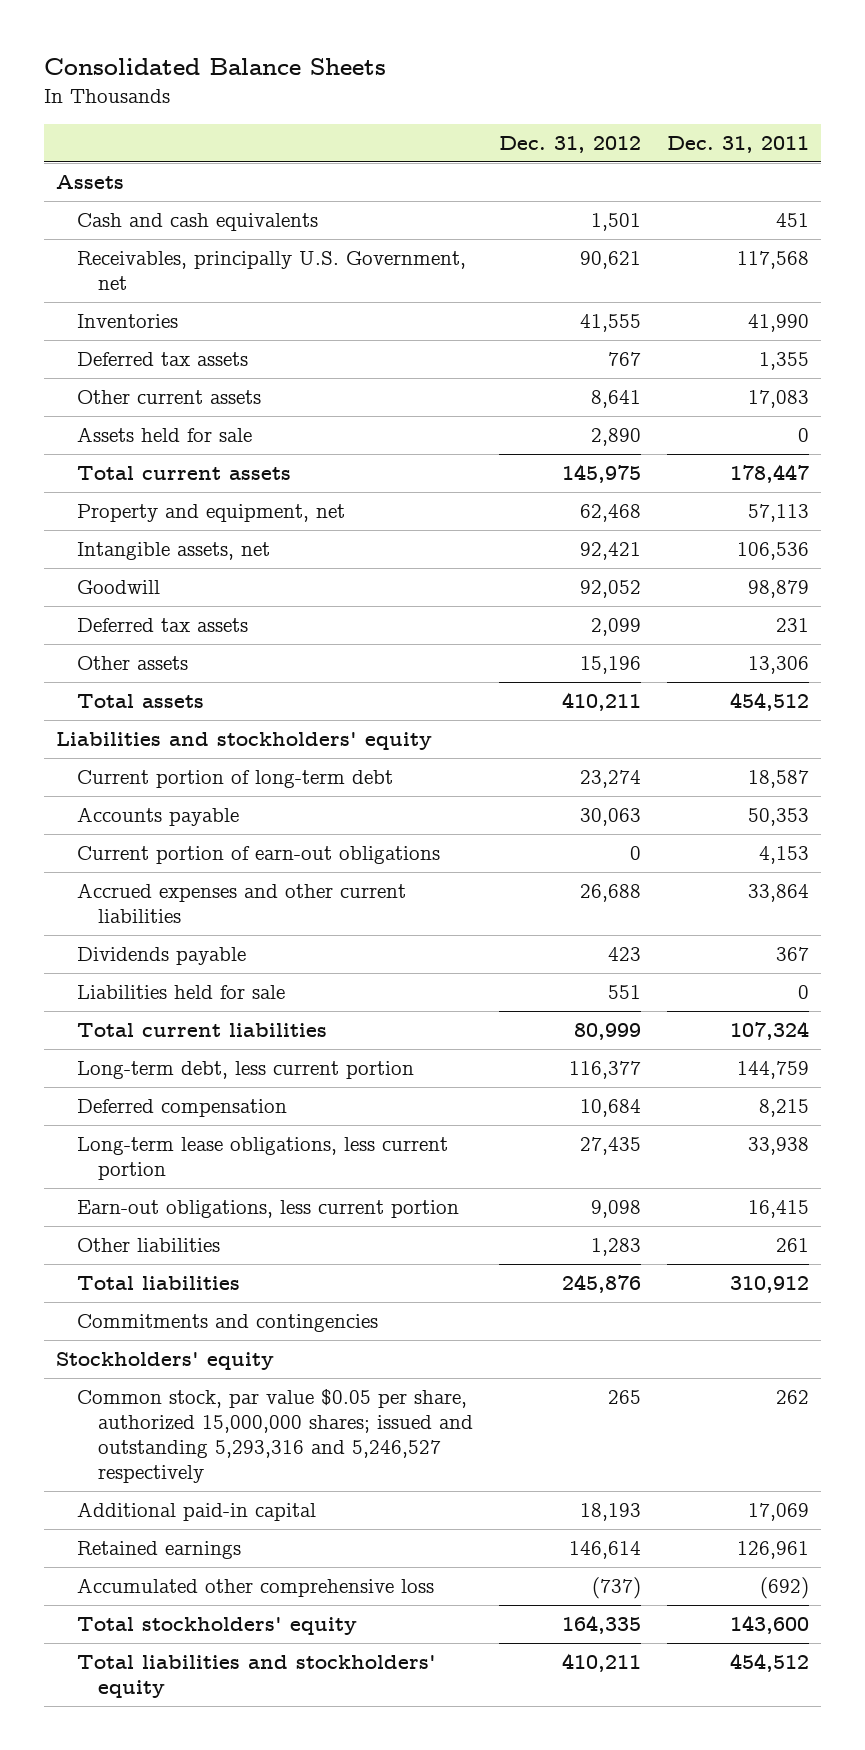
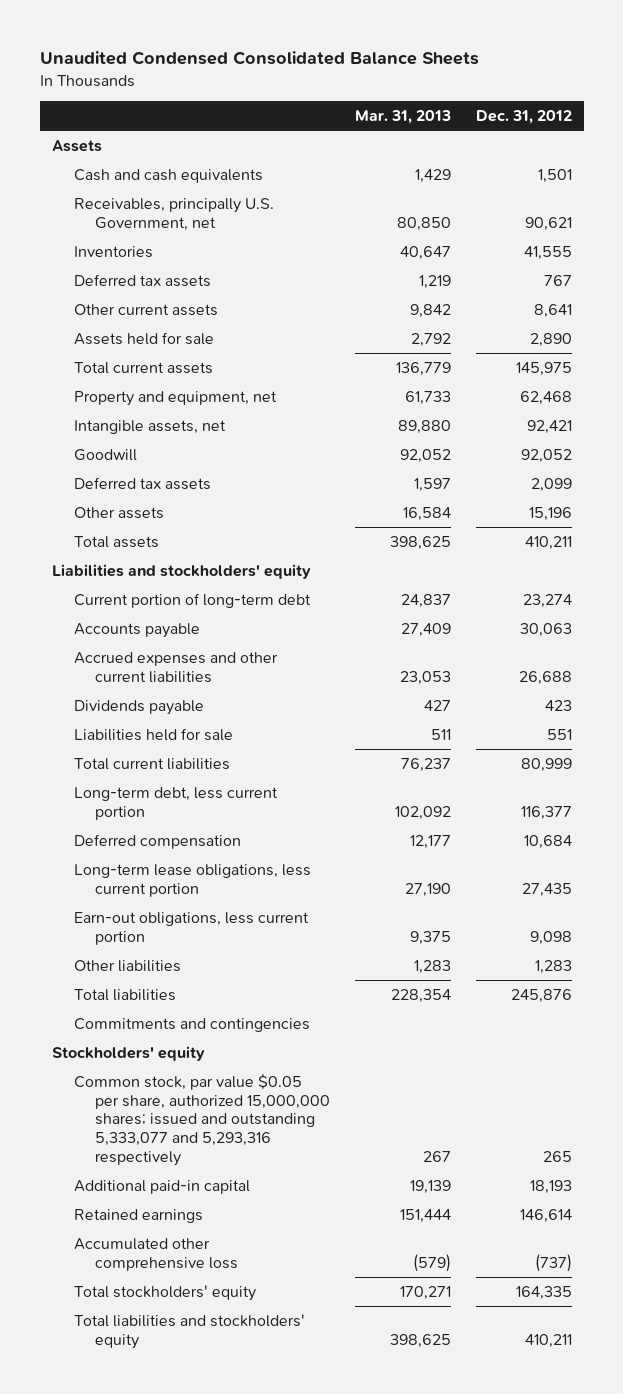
[43,58,386,76] Consolidated Balance Sheets -> [39,51,479,66] Unaudited Condensed Consolidated Balance Sheets
[666,135,809,153] Dec. 31, 2011 -> none
none -> [354,110,451,125] Mar. 31, 2013
[77,846,441,865] Current portion of earn-out obligations -> none
[77,1389,474,1484] Common stock, par value $0.05 per share, authorized 15,000,000 shares; issued and outstanding 5,293,316 and 5,246,527 respectively -> [73,1073,331,1166] Common stock, par value $0.05 per share, authorized 15,000,000 shares; issued and outstanding 5,333,077 and 5,293,316 respectively

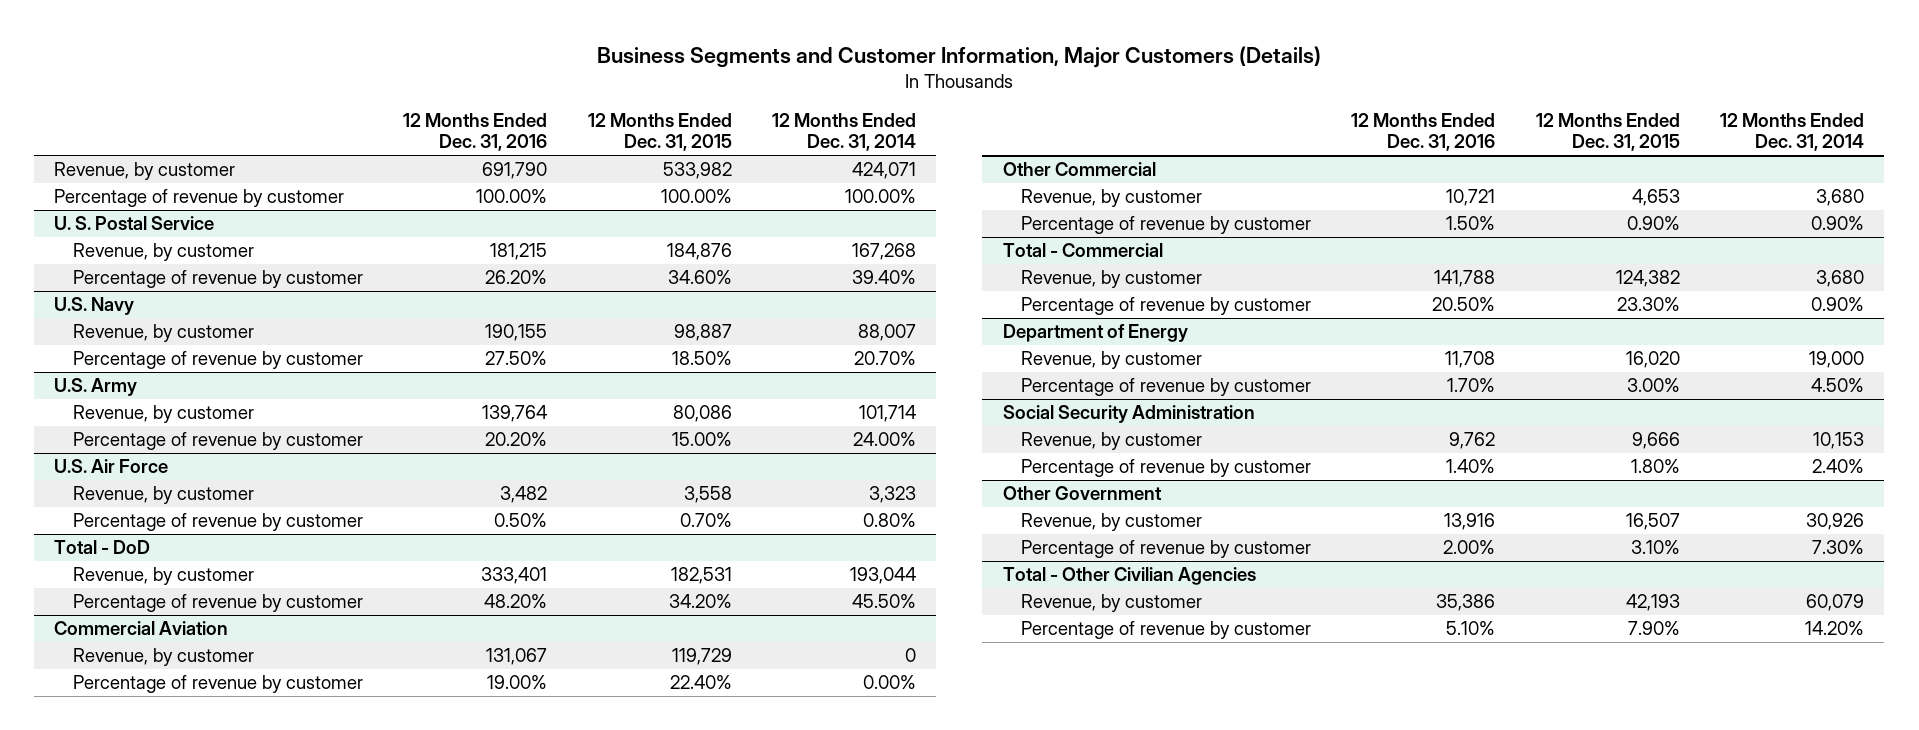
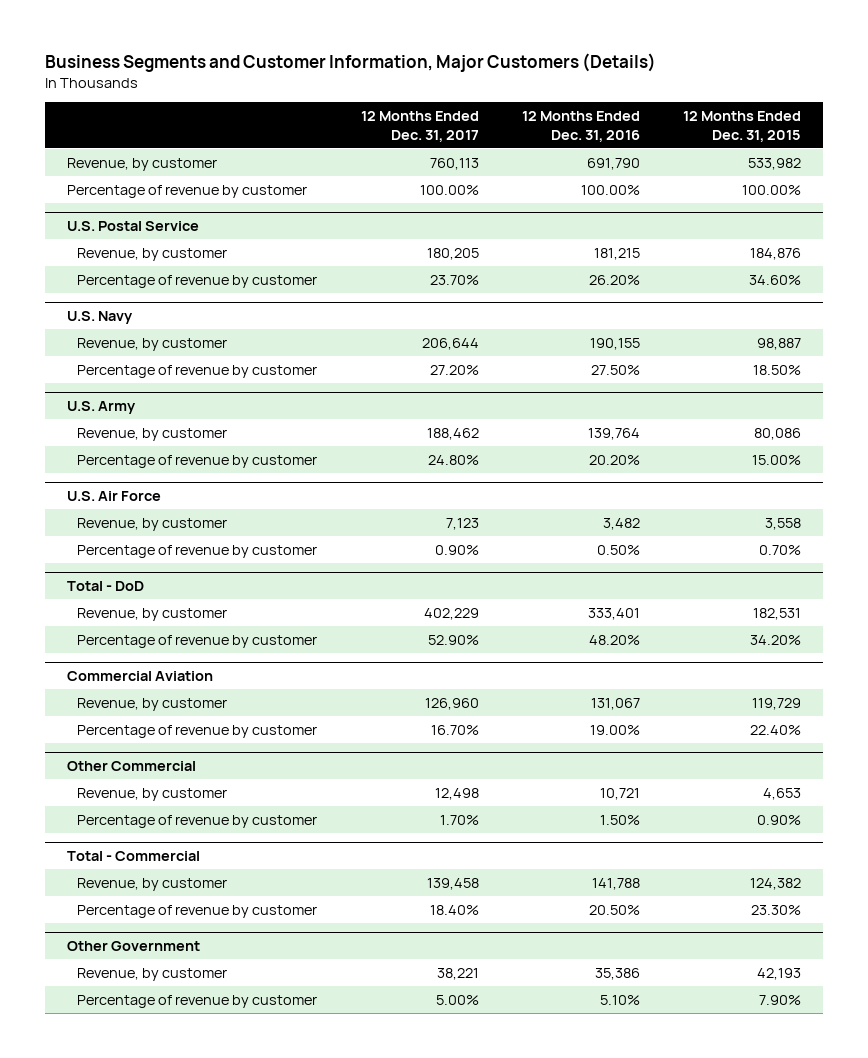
[771,112,916,152] 12 Months Ended Dec. 31, 2014 -> none
none -> [360,110,479,142] 12 Months Ended Dec. 31, 2017
[54,216,215,231] U. S. Postal Service -> [66,221,199,232] U.S. Postal Service
[1002,324,1188,343] Department of Energy -> none
[1020,351,1202,370] Revenue, by customer -> none
[1020,378,1311,397] Percentage of revenue by customer -> none
[1002,405,1255,424] Social Security Administration -> none
[1020,432,1202,451] Revenue, by customer -> none
[1020,459,1311,478] Percentage of revenue by customer -> none
[1020,513,1202,532] Revenue, by customer -> none
[1020,540,1311,559] Percentage of revenue by customer -> none
[1002,567,1256,586] Total - Other Civilian Agencies -> none

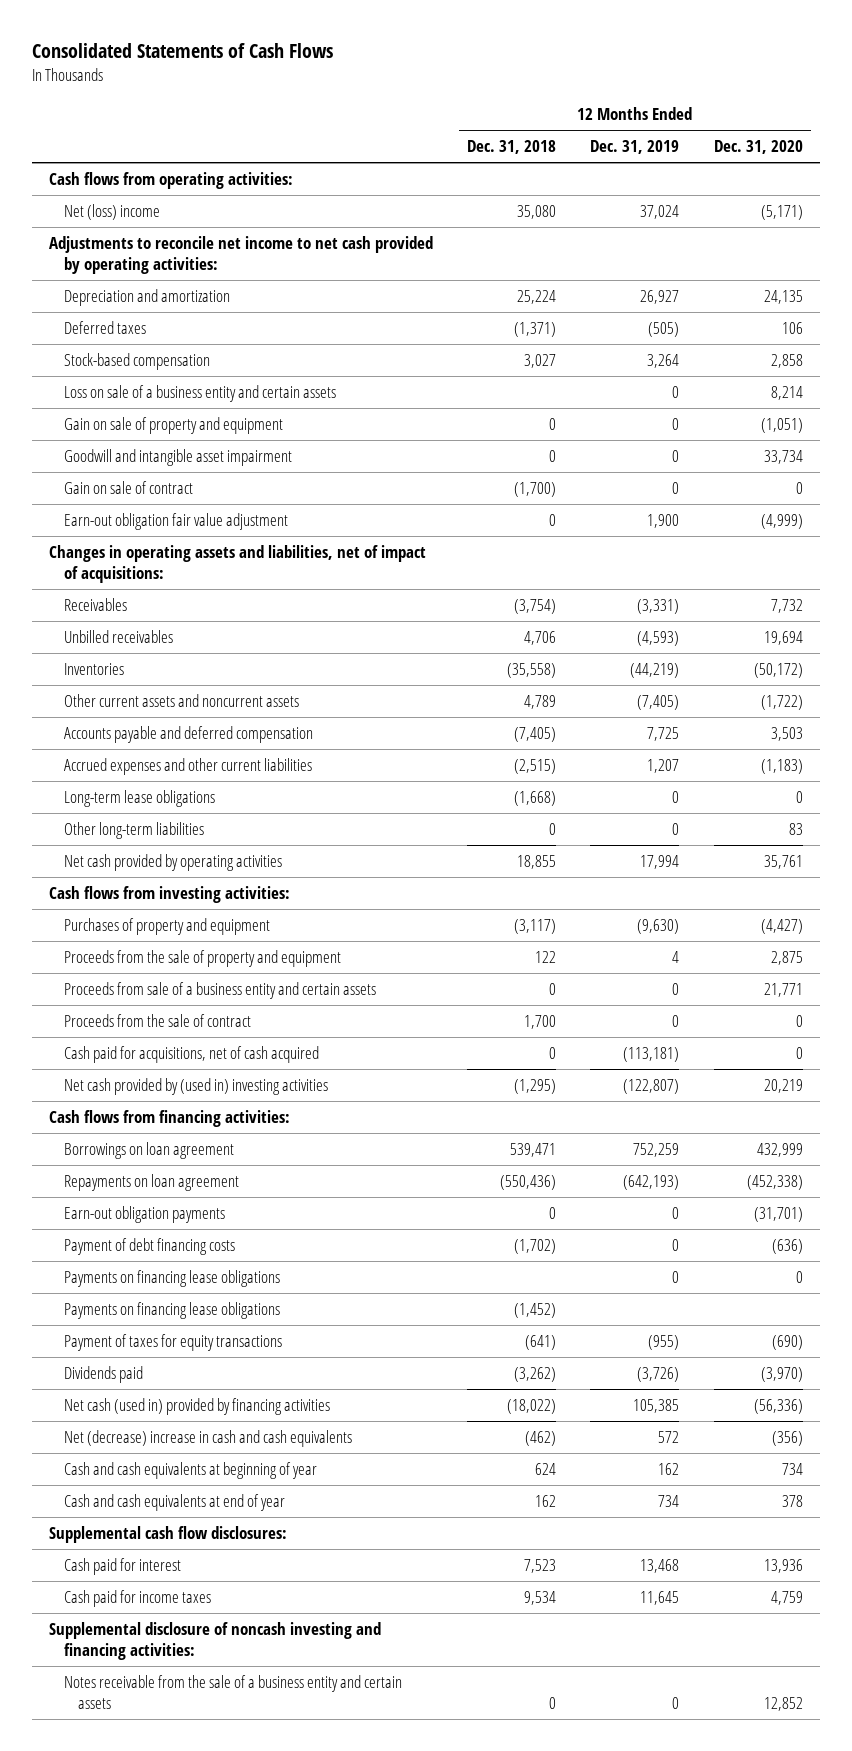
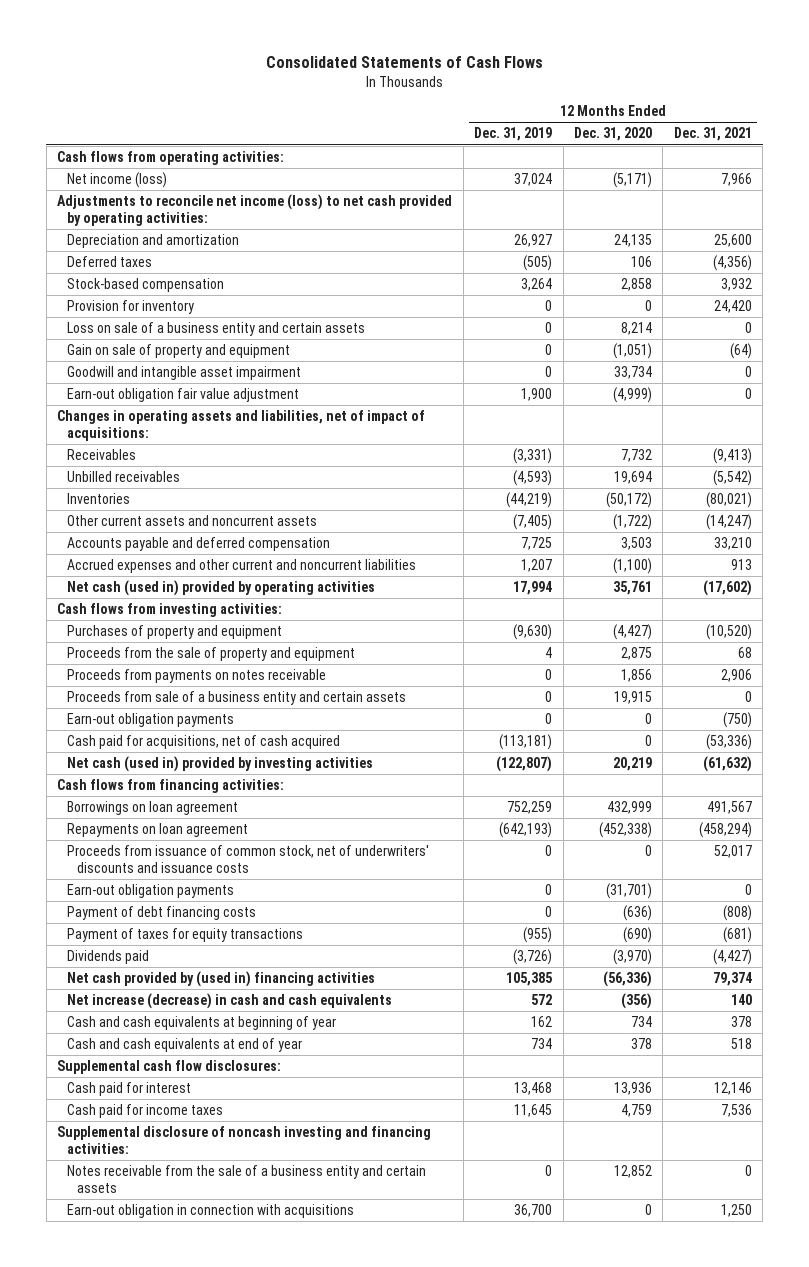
[467,140,557,155] Dec. 31, 2018 -> none
none -> [673,127,752,142] Dec. 31, 2021
[63,204,160,221] Net (loss) income -> [67,171,168,188] Net income (loss)
[48,236,433,274] Adjustments to reconcile net income to net cash provided by operating activities: -> [57,193,453,227] Adjustments to reconcile net income (loss) to net cash provided by operating activities:
none -> [67,299,195,314] Provision for inventory
[63,481,193,495] Gain on sale of contract -> none
[63,790,215,808] Long-term lease obligations -> none
[63,822,204,840] Other long-term liabilities -> none
[63,758,312,776] Accrued expenses and other current liabilities -> [67,558,417,573] Accrued expenses and other current and noncurrent liabilities
[760,759,803,775] (1,183) -> [612,557,652,574] (1,100)
[63,854,282,872] Net cash provided by operating activities -> [67,579,376,596] Net cash (used in) provided by operating activities
[63,1014,251,1028] Proceeds from the sale of contract -> none
none -> [67,668,327,683] Proceeds from payments on notes receivable
[763,983,803,998] 21,771 -> [613,690,652,704] 19,915
none -> [67,712,235,727] Earn-out obligation payments
[63,1078,328,1096] Net cash provided by (used in) investing activities -> [67,755,374,772] Net cash (used in) provided by investing activities
none -> [67,844,430,874] Proceeds from issuance of common stock, net of underwriters' discounts and issuance costs
[63,1270,280,1288] Payments on financing lease obligations -> none
[63,1302,280,1320] Payments on financing lease obligations -> none
[63,1398,330,1416] Net cash (used in) provided by financing activities -> [67,970,376,987] Net cash provided by (used in) financing activities
[63,1430,352,1448] Net (decrease) increase in cash and cash equivalents -> [67,992,393,1009] Net increase (decrease) in cash and cash equivalents
none -> [67,1203,355,1218] Earn-out obligation in connection with acquisitions

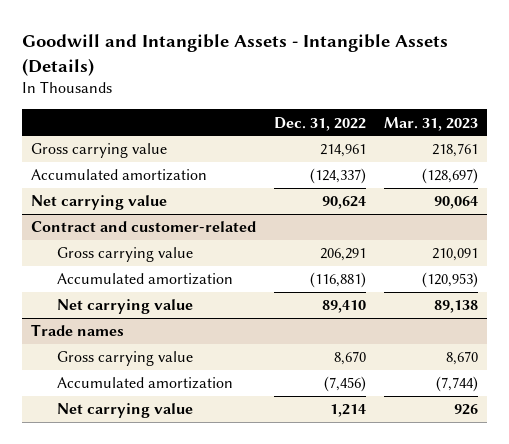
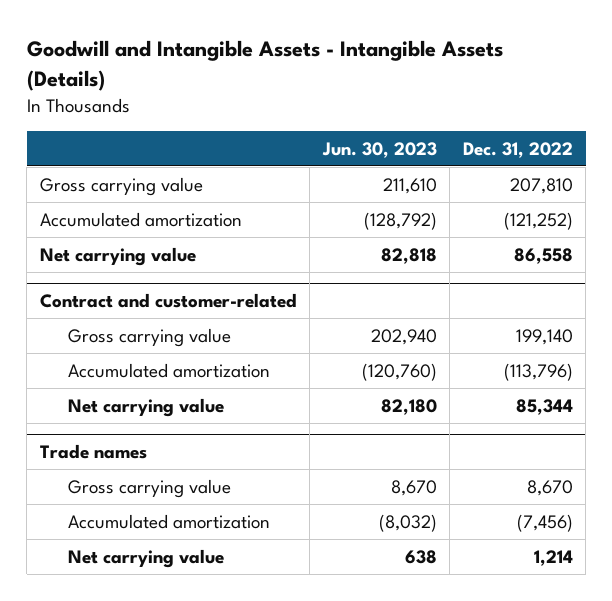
[384,116,479,131] Mar. 31, 2023 -> none
none -> [321,141,437,158] Jun. 30, 2023
[320,144,367,158] 214,961 -> [509,177,573,194] 207,810
[310,168,367,185] (124,337) -> [503,211,573,230] (121,252)
[322,196,367,210] 90,624 -> [513,247,573,264] 86,558
[320,248,367,262] 206,291 -> [515,328,573,345] 199,140
[310,272,367,289] (116,881) -> [503,362,573,381] (113,796)
[322,300,367,314] 89,410 -> [515,398,573,415] 85,344

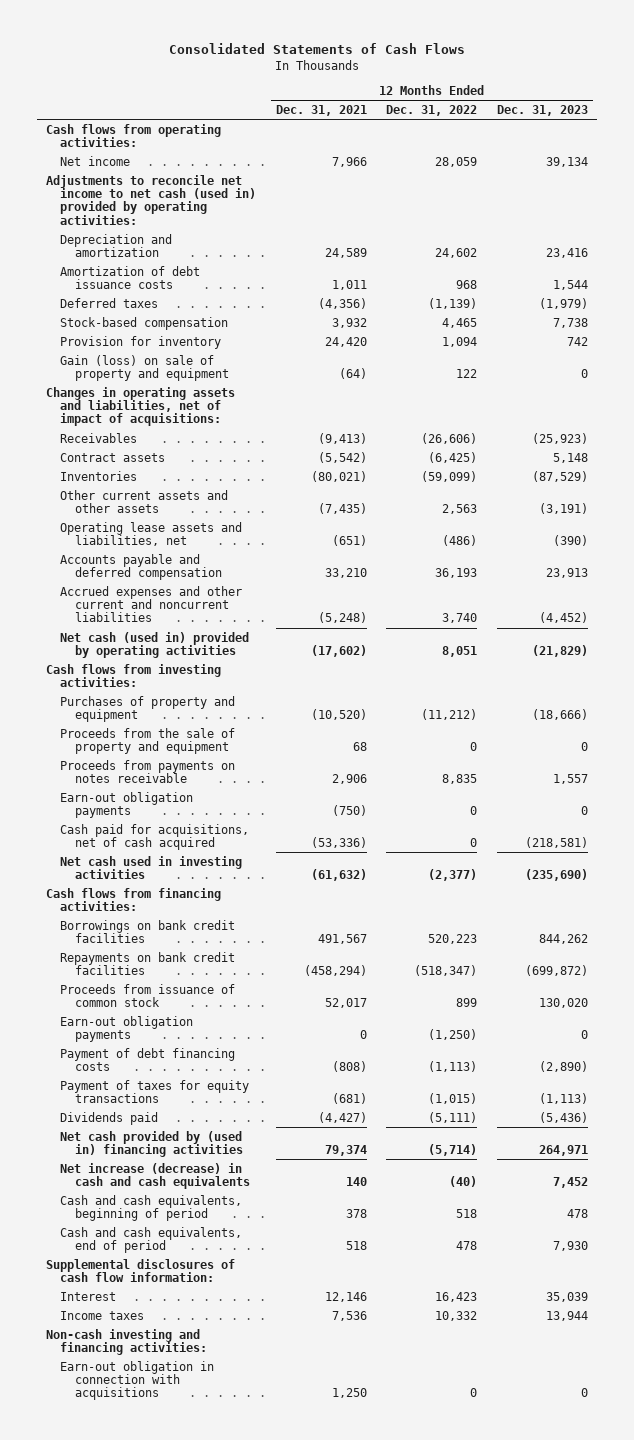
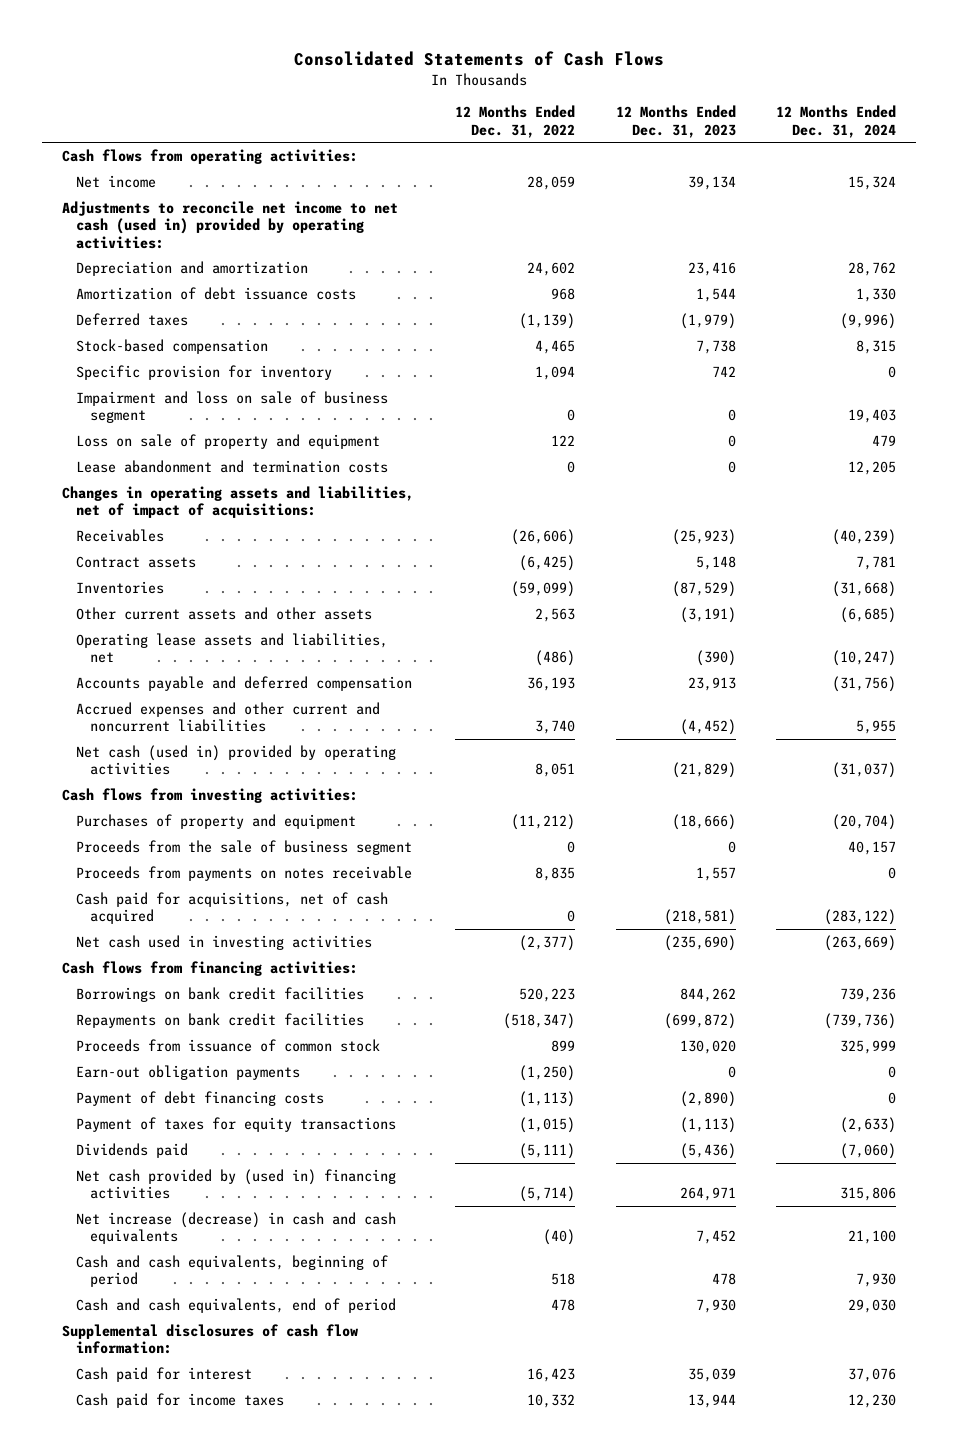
[275,104,367,116] Dec. 31, 2021 -> none
none -> [776,105,897,138] 12 Months Ended Dec. 31, 2024
[60,335,222,349] Provision for inventory -> [76,364,333,380] Specific provision for inventory
none -> [76,390,389,424] Impairment and loss on sale of business segment
[60,354,229,382] Gain (loss) on sale of property and equipment -> [76,433,381,449] Loss on sale of property and equipment
none -> [76,459,389,473] Lease abandonment and termination costs
[60,727,236,755] Proceeds from the sale of property and equipment -> [76,839,413,855] Proceeds from the sale of business segment
[60,791,194,819] Earn-out obligation payments -> none
[46,1328,208,1356] Non-cash investing and financing activities: -> none
[60,1360,215,1401] Earn-out obligation in connection with acquisitions -> none
[60,1291,117,1301] Interest -> [76,1366,253,1382] Cash paid for interest
[60,1310,145,1320] Income taxes -> [76,1392,285,1408] Cash paid for income taxes

